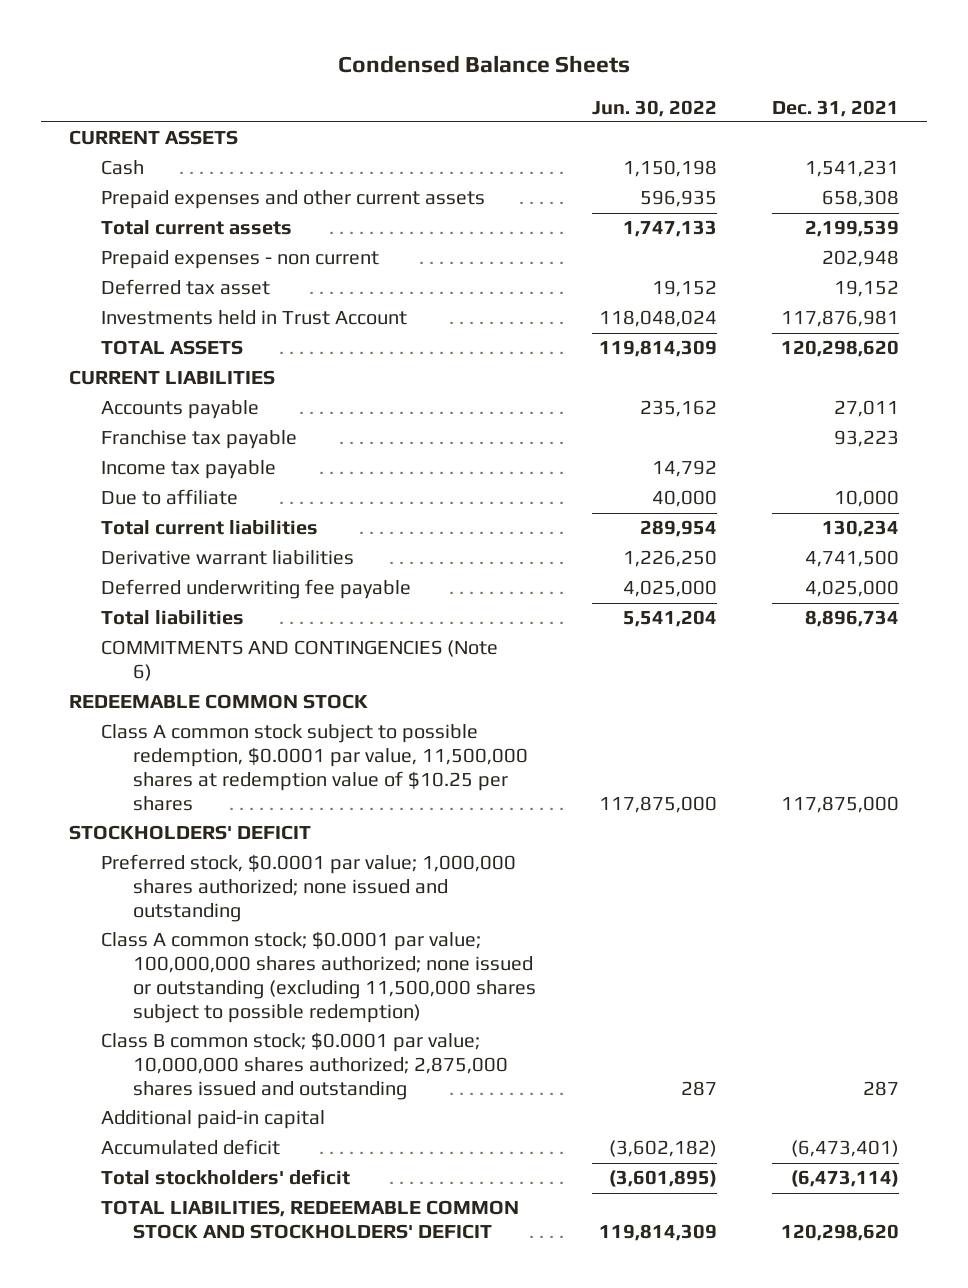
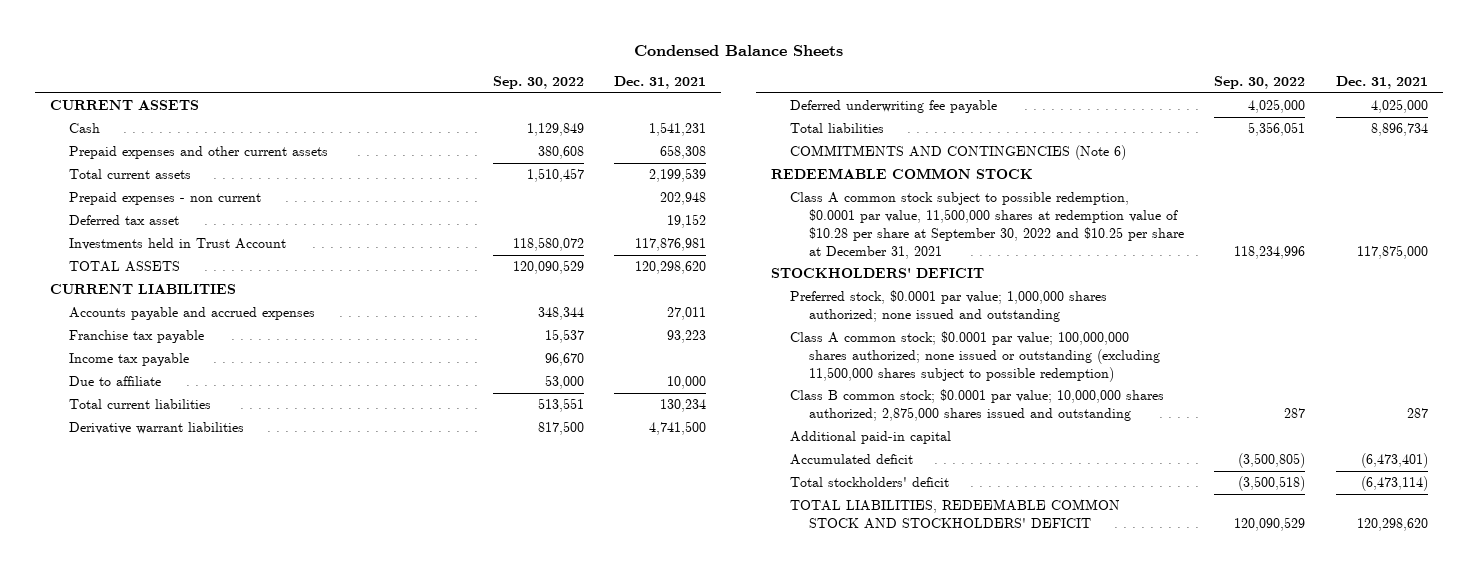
[591,99,717,117] Jun. 30, 2022 -> none
none -> [492,75,584,89] Sep. 30, 2022
[100,400,259,420] Accounts payable -> [68,307,315,321] Accounts payable and accrued expenses
[100,724,528,812] Class A common stock subject to possible redemption, $0.0001 par value, 11,500,000 shares at redemption value of $10.25 per shares -> [789,192,1184,259] Class A common stock subject to possible redemption, $0.0001 par value, 11,500,000 shares at redemption value of $10.28 per share at September 30, 2022 and $10.25 per share at December 31, 2021

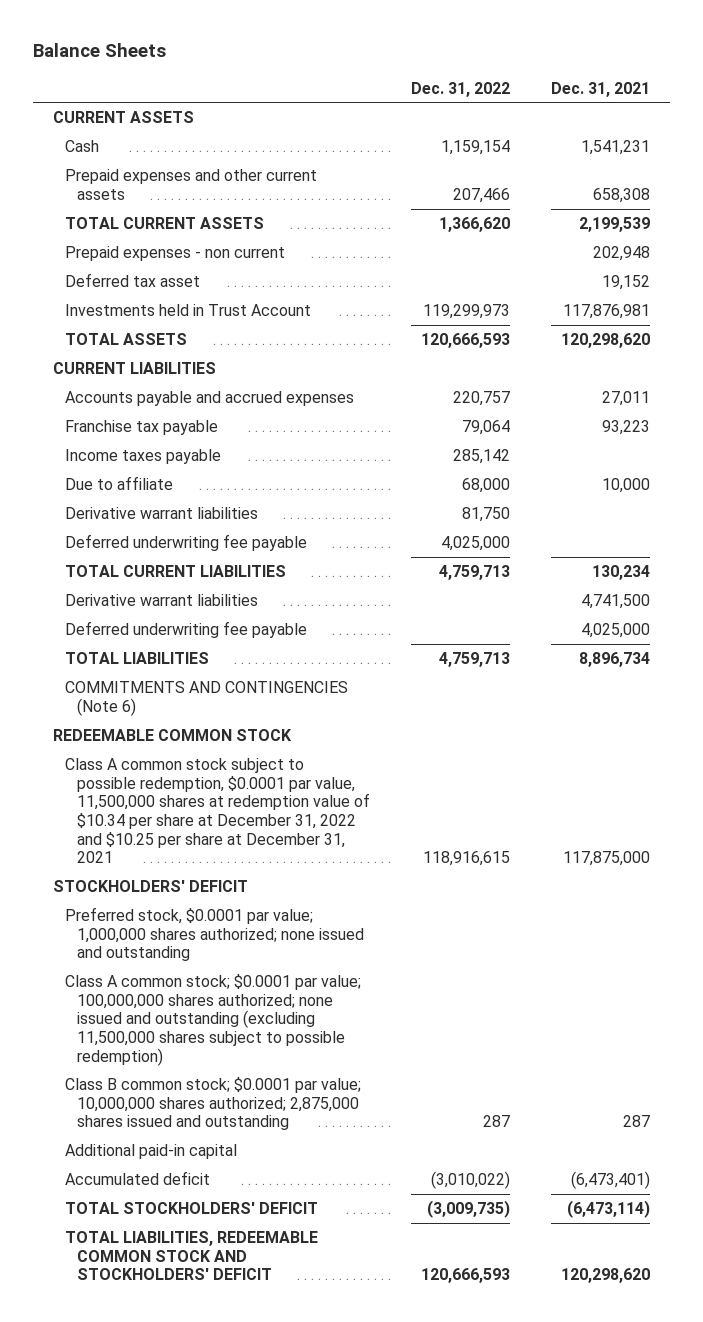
[633,44,843,56] Condensed Balance Sheets -> [32,43,166,58] Balance Sheets
[492,75,584,89] Sep. 30, 2022 -> none
none -> [411,81,511,97] Dec. 31, 2022
[68,169,191,180] Total current assets -> [65,217,265,230] TOTAL CURRENT ASSETS
[68,353,189,367] Income tax payable -> [65,449,222,465] Income taxes payable
none -> [65,507,259,520] Derivative warrant liabilities
none -> [65,534,308,552] Deferred underwriting fee payable
[68,399,211,410] Total current liabilities -> [65,565,287,578] TOTAL CURRENT LIABILITIES
[789,123,884,134] Total liabilities -> [65,652,210,665] TOTAL LIABILITIES
[789,192,1184,259] Class A common stock subject to possible redemption, $0.0001 par value, 11,500,000 shares at redemption value of $10.28 per share at September 30, 2022 and $10.25 per share at December 31, 2021 -> [65,758,371,864] Class A common stock subject to possible redemption, $0.0001 par value, 11,500,000 shares at redemption value of $10.34 per share at December 31, 2022 and $10.25 per share at December 31, 2021
[789,331,1160,382] Class A common stock; $0.0001 par value; 100,000,000 shares authorized; none issued or outstanding (excluding 11,500,000 shares subject to possible redemption) -> [65,974,362,1066] Class A common stock; $0.0001 par value; 100,000,000 shares authorized; none issued and outstanding (excluding 11,500,000 shares subject to possible redemption)
[789,477,949,488] Total stockholders' deficit -> [65,1202,319,1215] TOTAL STOCKHOLDERS' DEFICIT

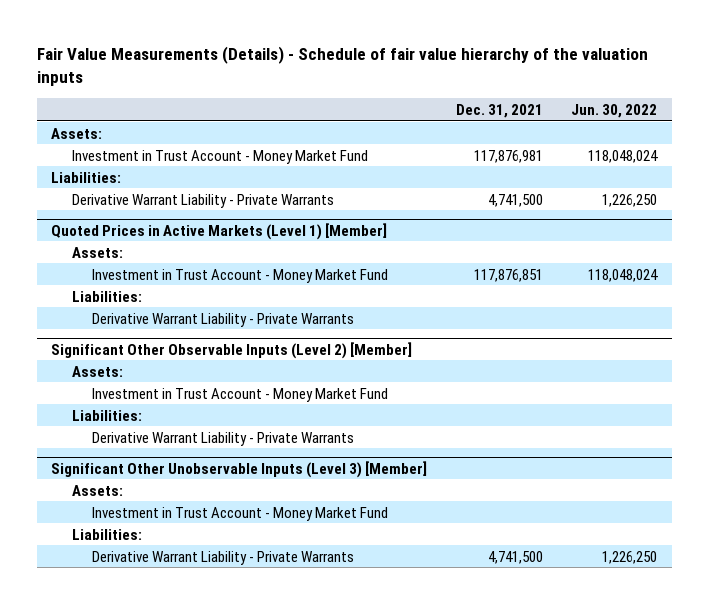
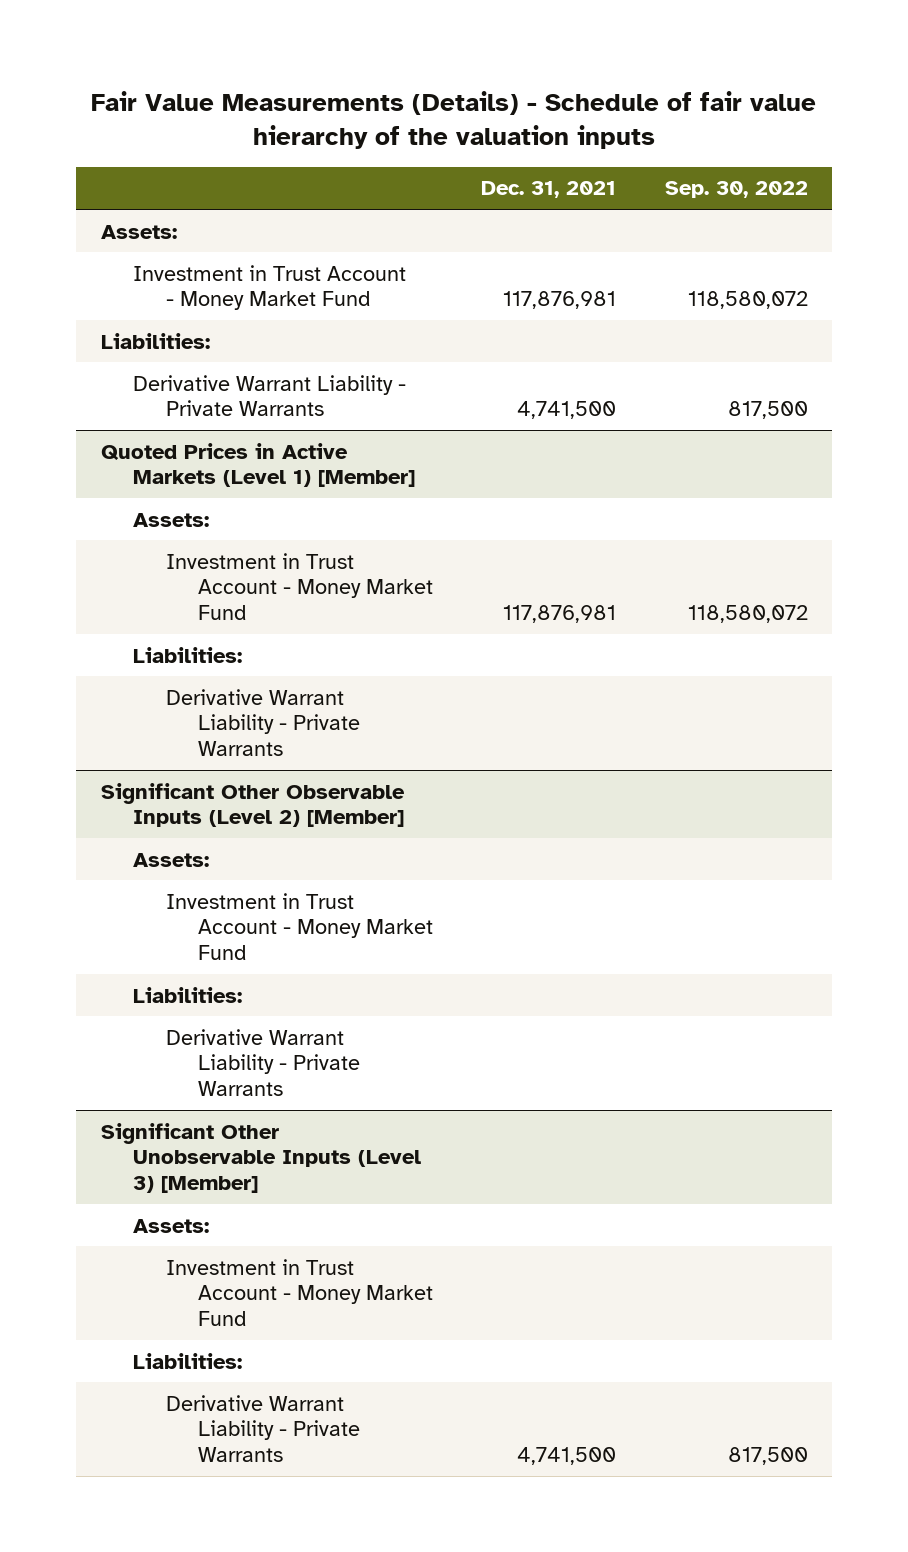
[571,103,658,118] Jun. 30, 2022 -> none
none -> [664,181,808,199] Sep. 30, 2022
[473,268,543,282] 117,876,851 -> [503,604,617,623] 117,876,981

